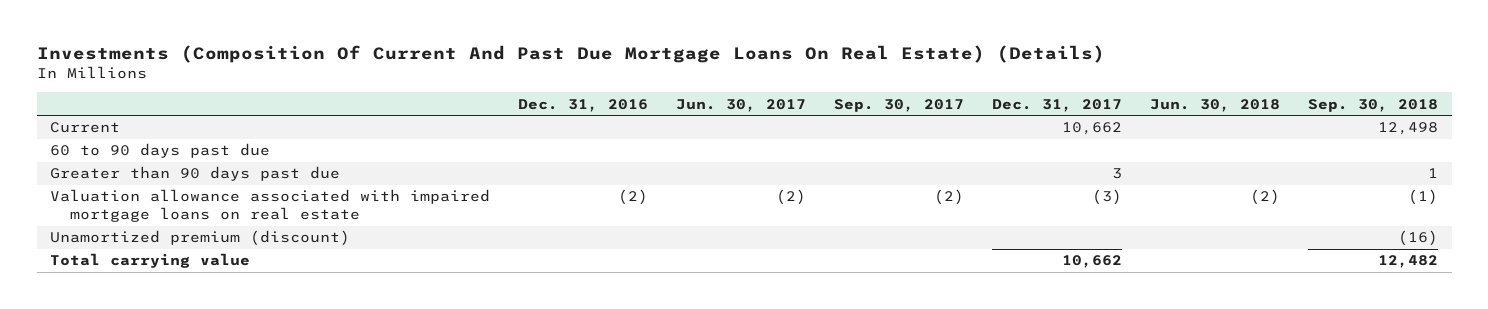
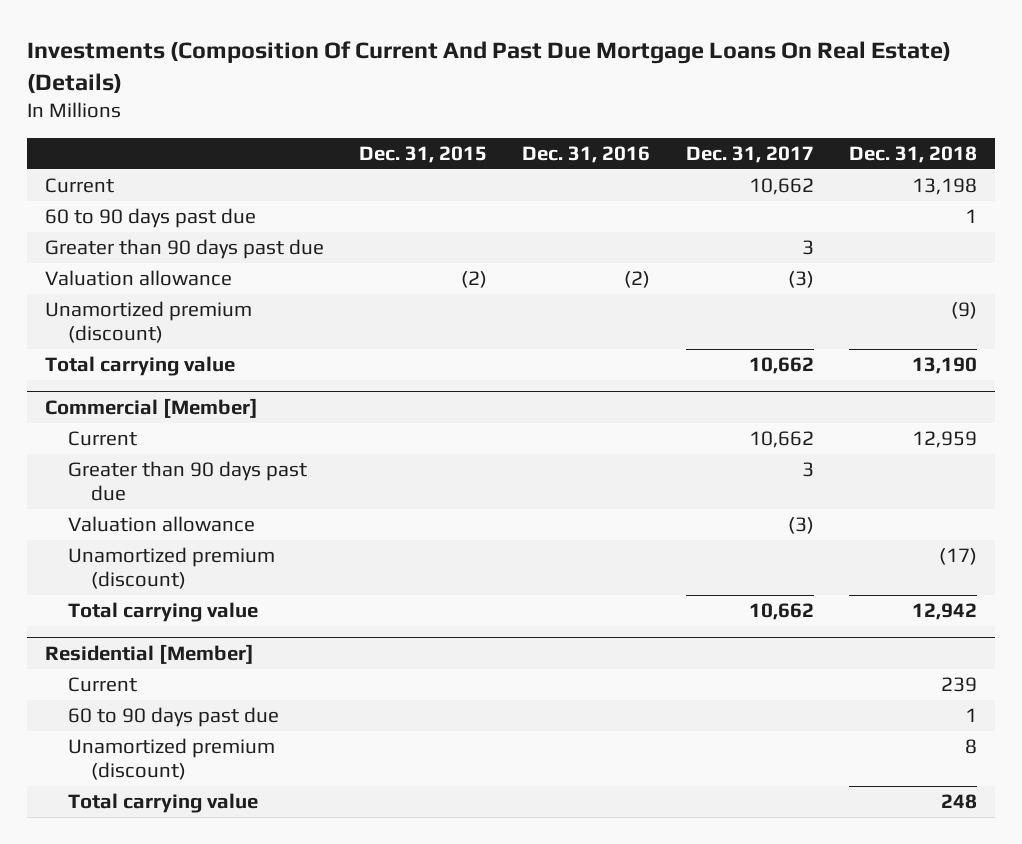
[676,98,807,112] Jun. 30, 2017 -> none
[834,98,965,112] Sep. 30, 2017 -> none
[1149,98,1280,112] Jun. 30, 2018 -> none
[1307,98,1438,112] Sep. 30, 2018 -> none
none -> [358,145,487,163] Dec. 31, 2015
none -> [849,145,978,163] Dec. 31, 2018
[50,189,491,223] Valuation allowance associated with impaired mortgage loans on real estate -> [44,270,232,287] Valuation allowance
none -> [44,398,258,419] Commercial [Member]
none -> [67,431,137,447] Current
none -> [67,461,307,501] Greater than 90 days past due
none -> [67,516,255,533] Valuation allowance
none -> [67,547,275,589] Unamortized premium (discount)
none -> [67,602,258,623] Total carrying value
none -> [44,644,254,665] Residential [Member]
none -> [67,677,137,693] Current
none -> [67,707,279,728] 60 to 90 days past due
none -> [67,738,275,780] Unamortized premium (discount)
none -> [67,793,258,814] Total carrying value

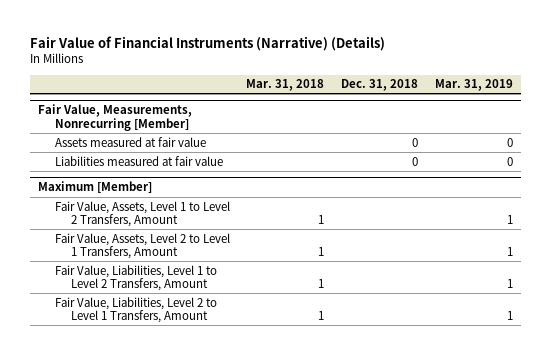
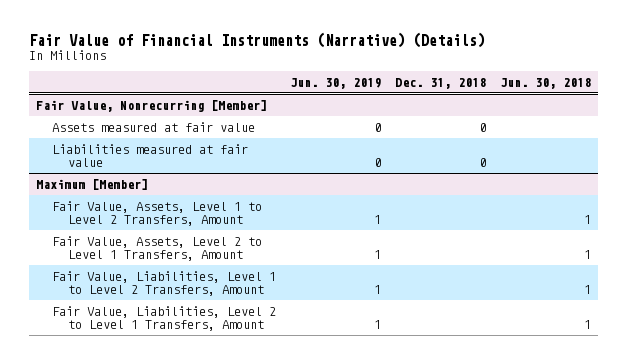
[246,79,325,92] Mar. 31, 2018 -> none
[434,79,513,92] Mar. 31, 2019 -> none
none -> [289,77,381,89] Jun. 30, 2019
none -> [500,77,592,89] Jun. 30, 2018
[38,104,193,131] Fair Value, Measurements, Nonrecurring [Member] -> [36,99,268,112] Fair Value, Nonrecurring [Member]

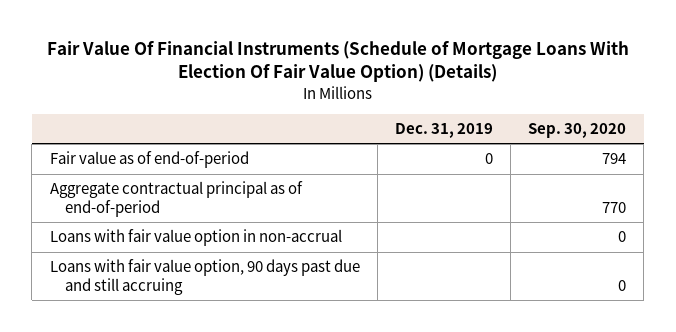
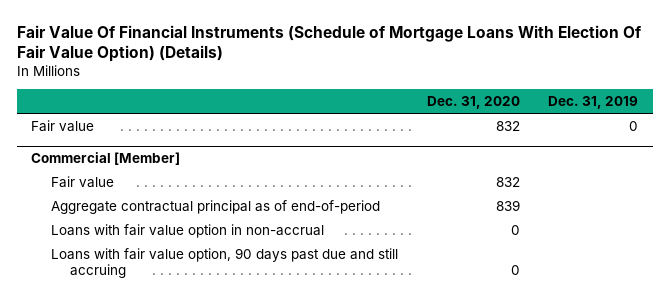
[528,122,627,138] Sep. 30, 2020 -> none
none -> [426,96,520,110] Dec. 31, 2020
[49,181,303,217] Aggregate contractual principal as of end-of-period -> none
[49,229,342,247] Loans with fair value option in non-accrual -> none
[49,259,360,295] Loans with fair value option, 90 days past due and still accruing -> none
[49,151,249,169] Fair value as of end-of-period -> [31,119,95,132] Fair value
none -> [31,152,181,166] Commercial [Member]
none -> [50,175,114,188] Fair value
none -> [50,199,380,214] Aggregate contractual principal as of end-of-period
none -> [50,223,324,238] Loans with fair value option in non-accrual
none -> [50,247,398,279] Loans with fair value option, 90 days past due and still accruing

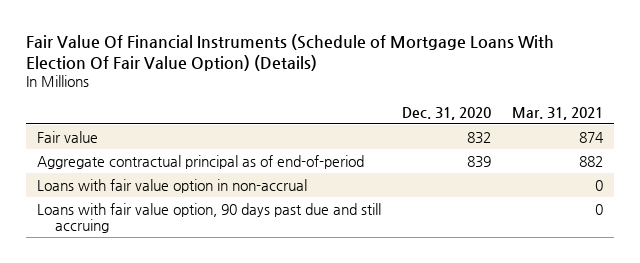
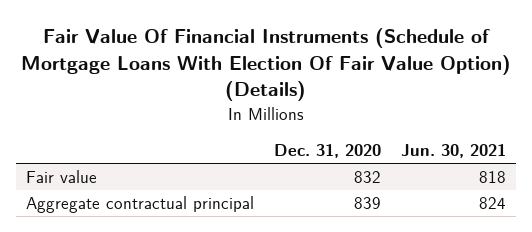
[512,106,604,120] Mar. 31, 2021 -> none
none -> [401,144,507,159] Jun. 30, 2021
[36,178,307,193] Loans with fair value option in non-accrual -> none
[36,202,381,234] Loans with fair value option, 90 days past due and still accruing -> none
[36,154,364,169] Aggregate contractual principal as of end-of-period -> [26,196,255,214] Aggregate contractual principal

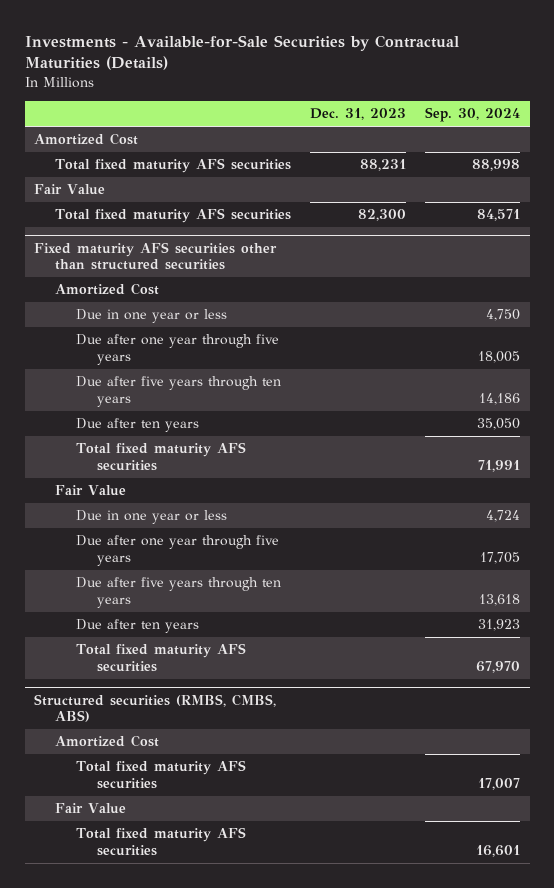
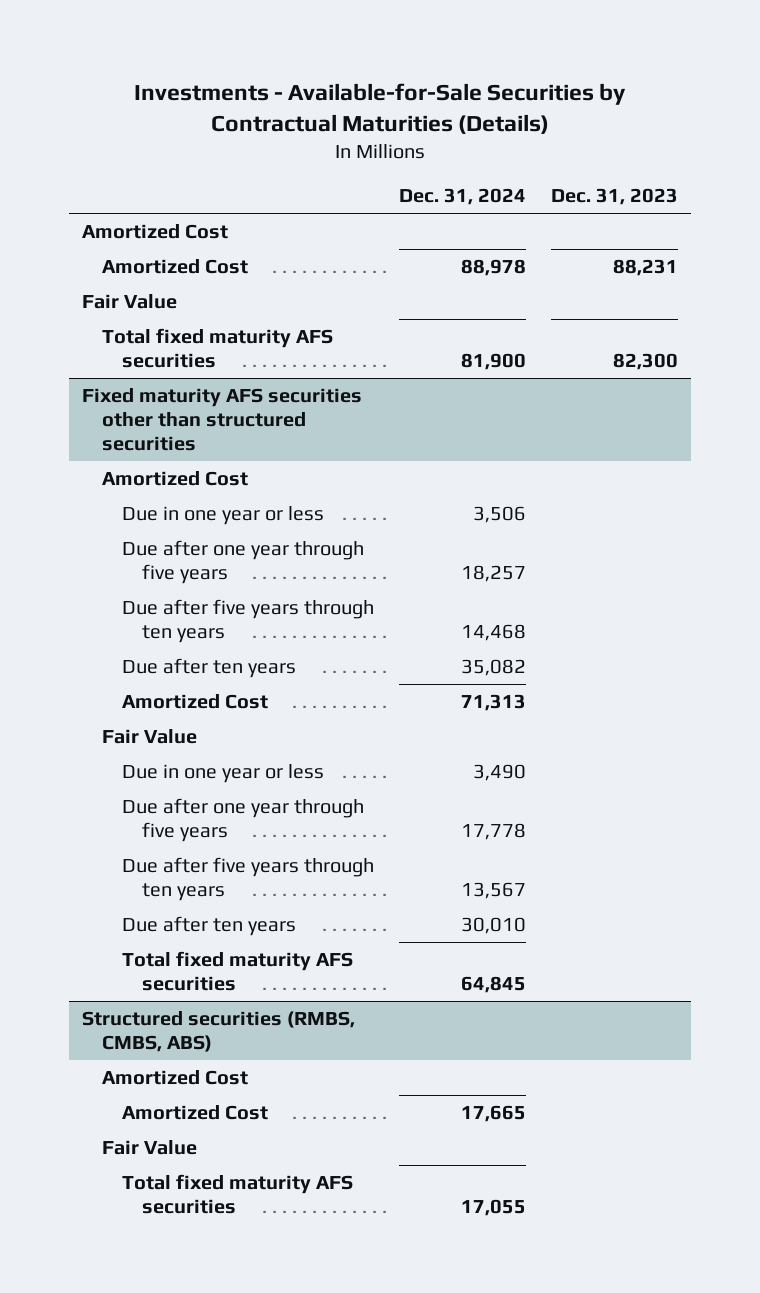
[425,107,521,123] Sep. 30, 2024 -> none
none -> [399,188,527,206] Dec. 31, 2024
[55,158,292,174] Total fixed maturity AFS securities -> [101,259,248,275] Amortized Cost
[76,442,247,472] Total fixed maturity AFS securities -> [122,694,269,710] Amortized Cost
[76,760,247,790] Total fixed maturity AFS securities -> [122,1105,269,1121] Amortized Cost

